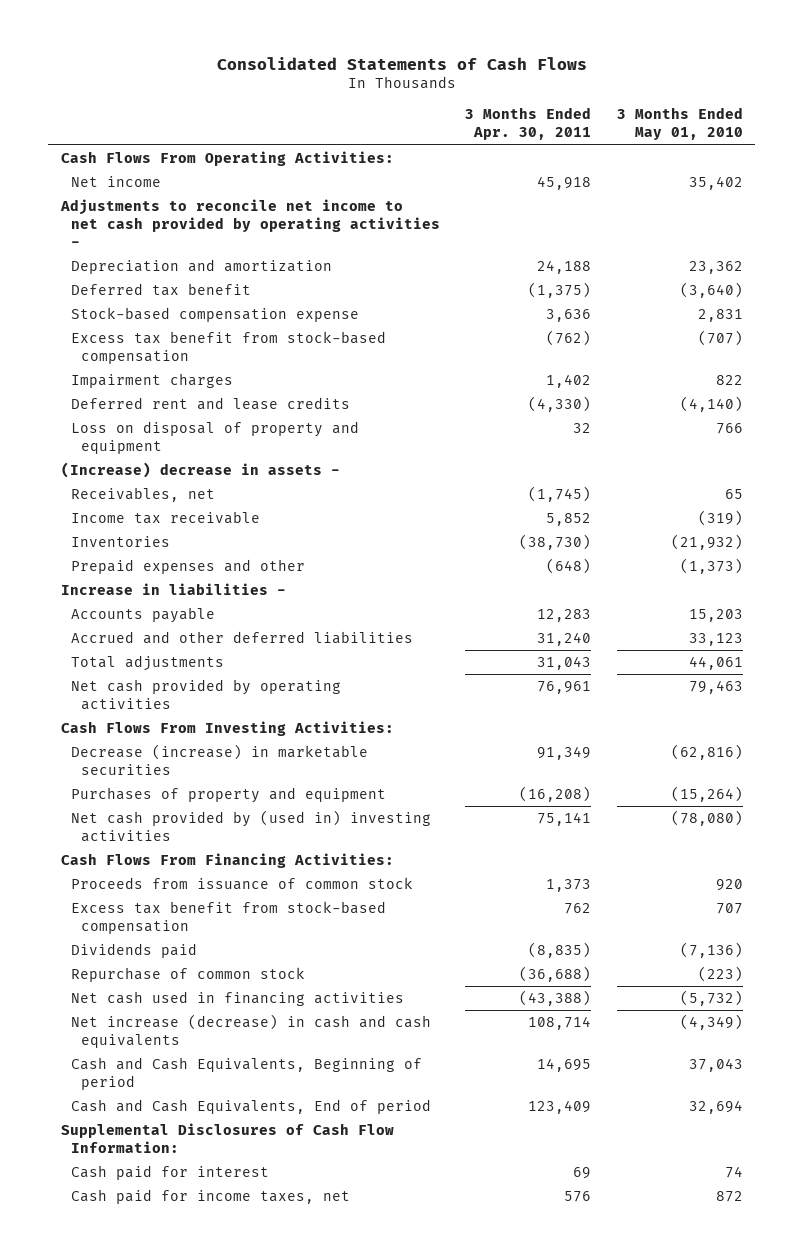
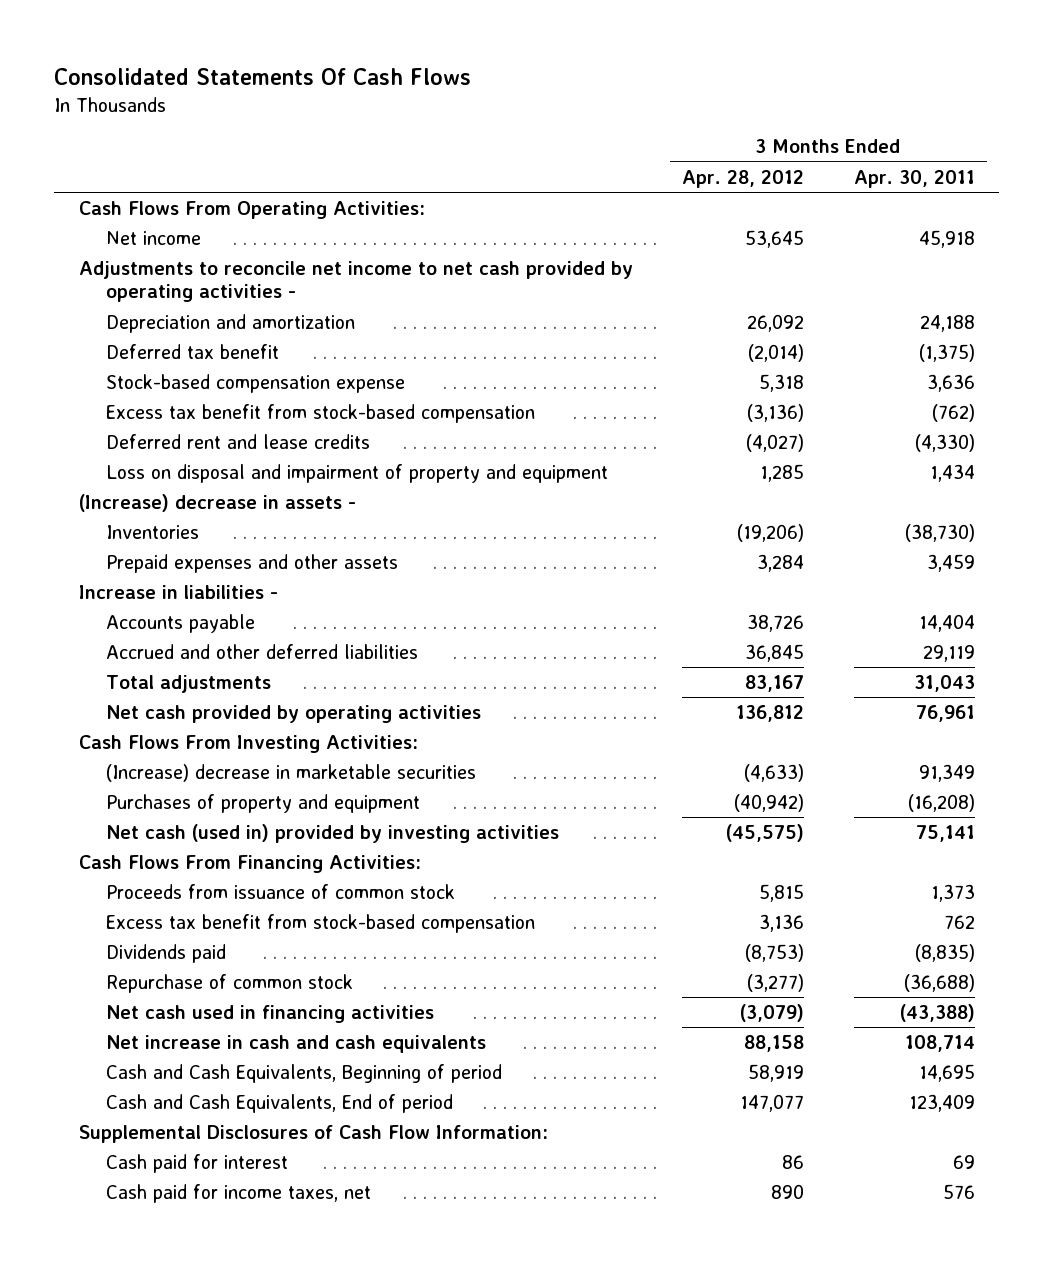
[216,56,587,70] Consolidated Statements of Cash Flows -> [53,67,471,85] Consolidated Statements Of Cash Flows
[616,107,743,141] 3 Months Ended May 01, 2010 -> none
none -> [682,169,805,188] Apr. 28, 2012
[70,372,233,388] Impairment charges -> none
[70,420,359,455] Loss on disposal of property and equipment -> [105,463,608,483] Loss on disposal and impairment of property and equipment
[573,422,592,433] 32 -> [929,463,975,482] 1,434
[70,486,215,502] Receivables, net -> none
[70,510,260,524] Income tax receivable -> none
[70,558,305,574] Prepaid expenses and other -> [105,553,398,573] Prepaid expenses and other assets
[546,557,592,574] (648) -> [926,553,975,572] 3,459
[537,608,592,622] 12,283 -> [918,613,975,632] 14,404
[537,631,592,646] 31,240 -> [922,644,975,662] 29,119
[70,743,368,776] Decrease (increase) in marketable securities -> [105,763,476,782] (Increase) decrease in marketable securities
[70,809,431,843] Net cash provided by (used in) investing activities -> [105,823,559,843] Net cash (used in) provided by investing activities
[70,1013,431,1049] Net increase (decrease) in cash and cash equivalents -> [105,1034,486,1053] Net increase in cash and cash equivalents

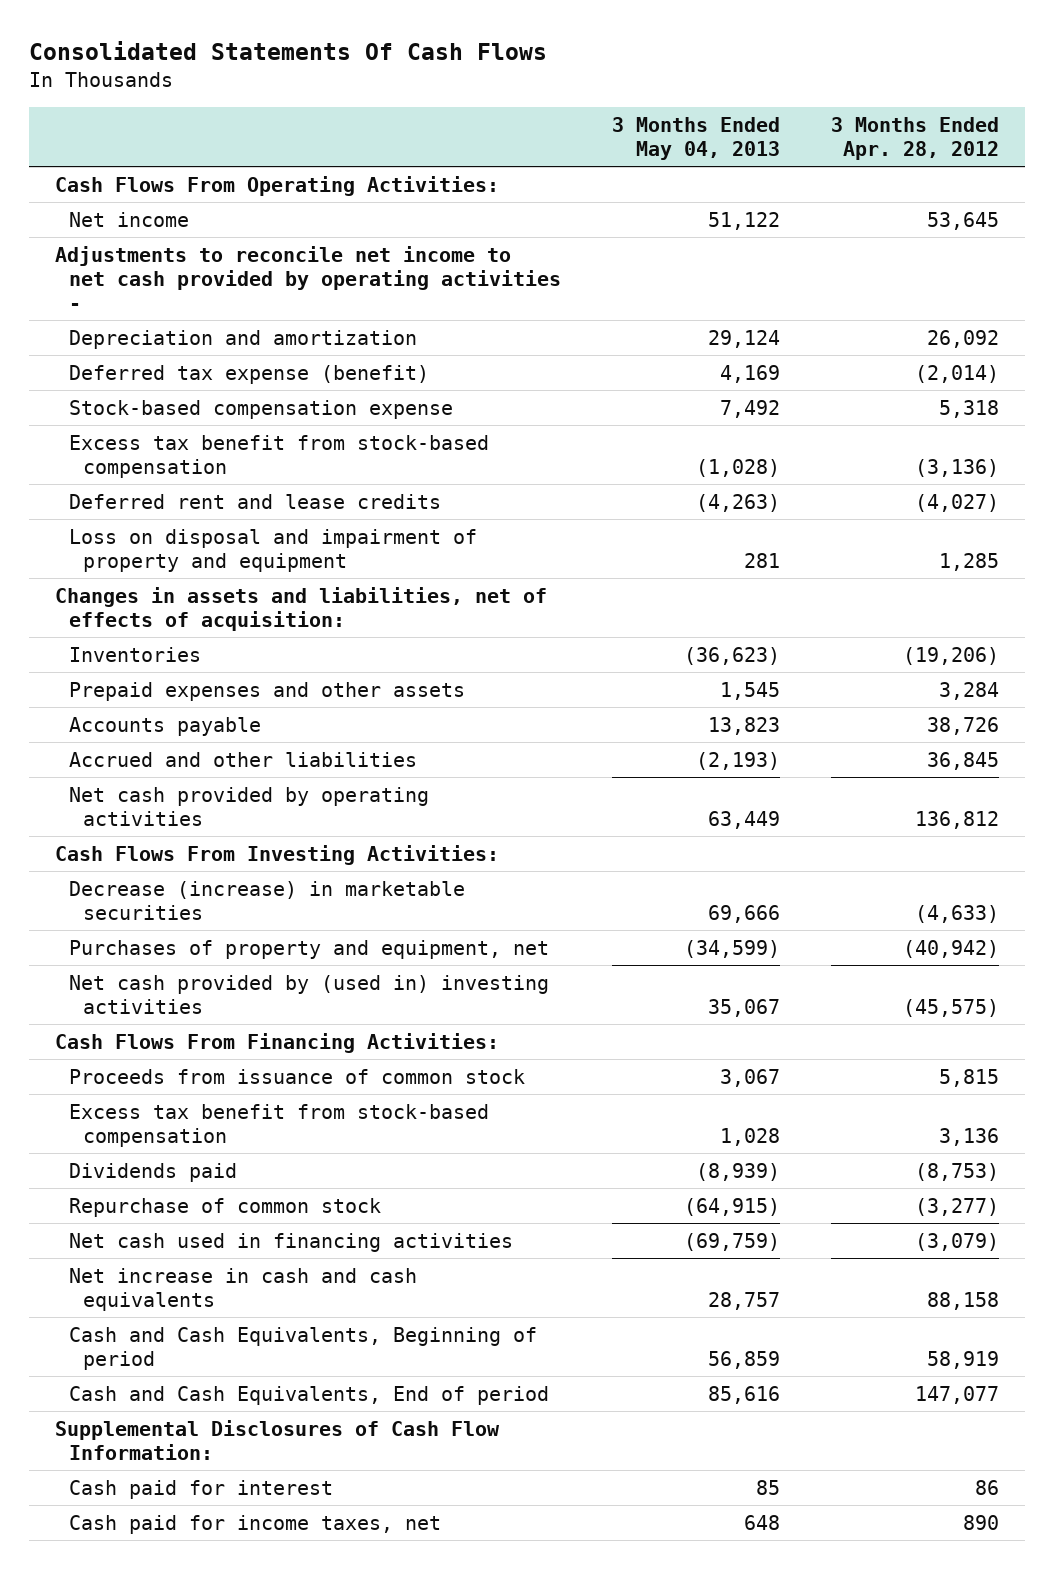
[853,169,975,188] Apr. 30, 2011 -> none
none -> [612,116,781,160] 3 Months Ended May 04, 2013
[105,343,279,359] Deferred tax benefit -> [68,364,429,384] Deferred tax expense (benefit)
[78,493,356,512] (Increase) decrease in assets - -> none
none -> [54,586,547,631] Changes in assets and liabilities, net of effects of acquisition:
[78,584,278,599] Increase in liabilities - -> none
[105,674,271,693] Total adjustments -> none
[105,643,418,659] Accrued and other deferred liabilities -> [68,751,417,767] Accrued and other liabilities
[105,763,476,782] (Increase) decrease in marketable securities -> [68,880,465,920] Decrease (increase) in marketable securities
[105,793,420,813] Purchases of property and equipment -> [68,939,549,959] Purchases of property and equipment, net
[105,823,559,843] Net cash (used in) provided by investing activities -> [68,974,549,1014] Net cash provided by (used in) investing activities

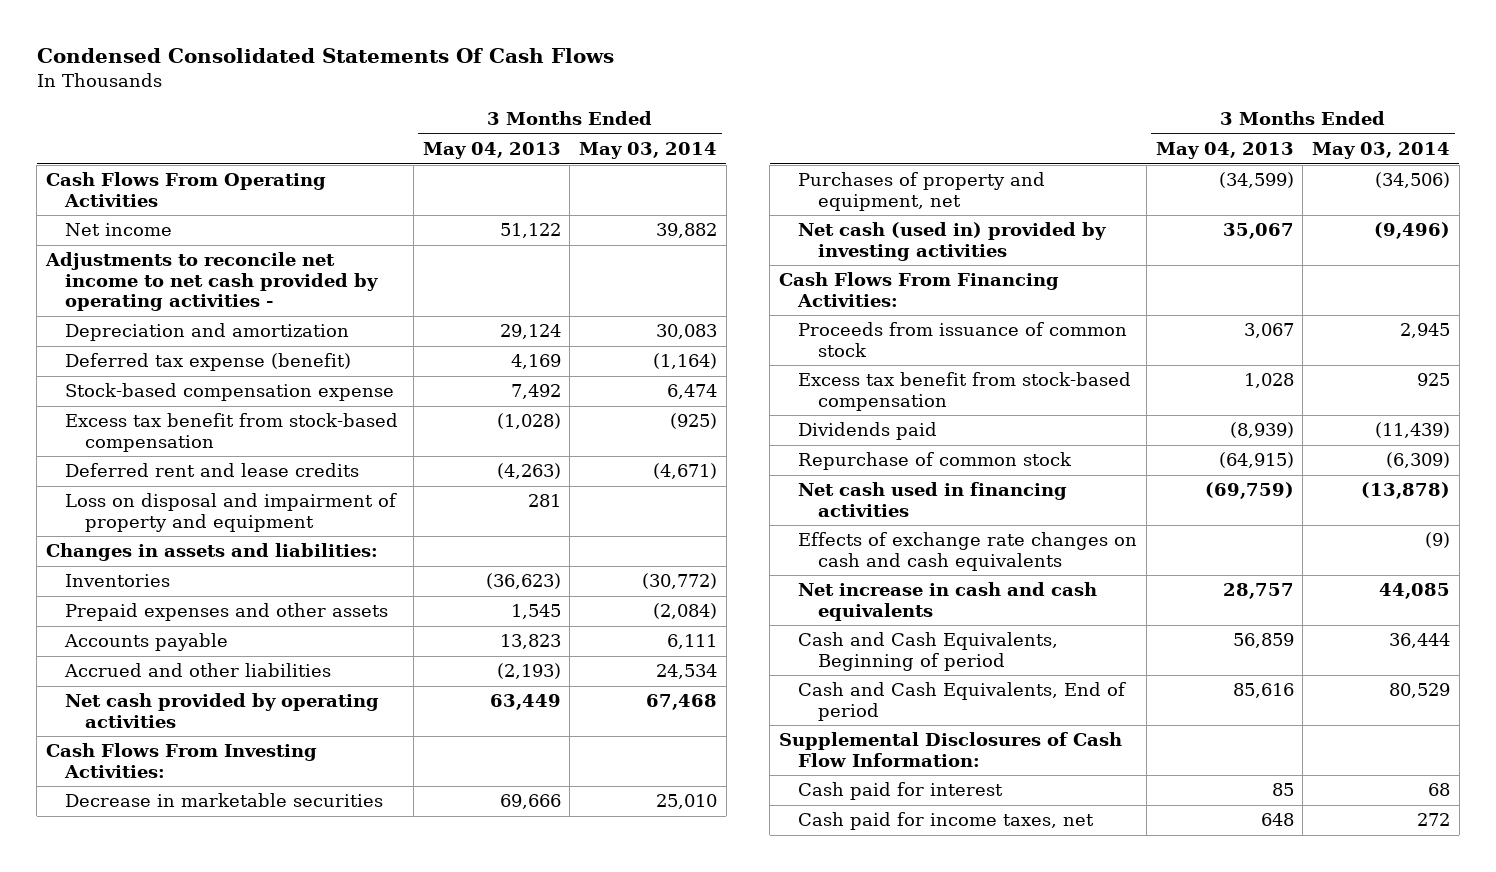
[29,40,548,60] Consolidated Statements Of Cash Flows -> [36,48,614,64] Condensed Consolidated Statements Of Cash Flows
[831,116,1000,160] 3 Months Ended Apr. 28, 2012 -> none
none -> [579,142,718,160] May 03, 2014
[54,175,499,196] Cash Flows From Operating Activities: -> [45,172,326,207] Cash Flows From Operating Activities
[54,586,547,631] Changes in assets and liabilities, net of effects of acquisition: -> [45,543,378,562] Changes in assets and liabilities:
[68,880,465,920] Decrease (increase) in marketable securities -> [65,793,384,808] Decrease in marketable securities
[68,974,549,1014] Net cash provided by (used in) investing activities -> [798,222,1107,261] Net cash (used in) provided by investing activities
none -> [798,532,1138,571] Effects of exchange rate changes on cash and cash equivalents

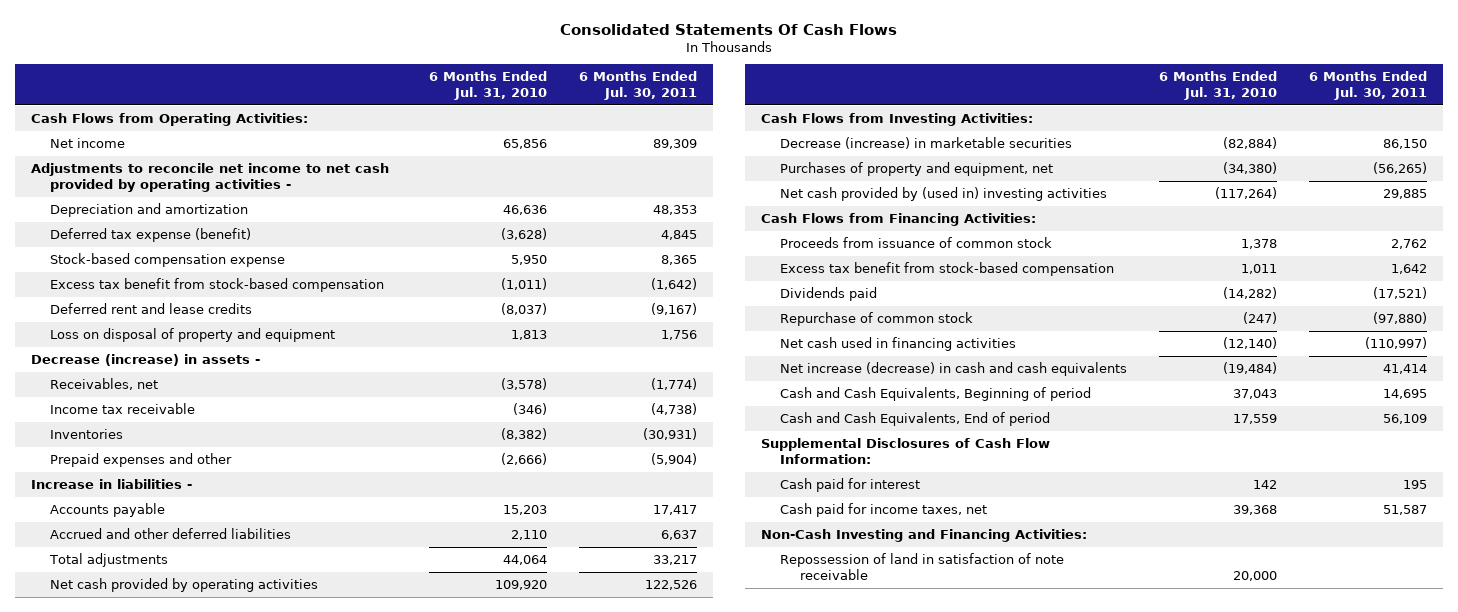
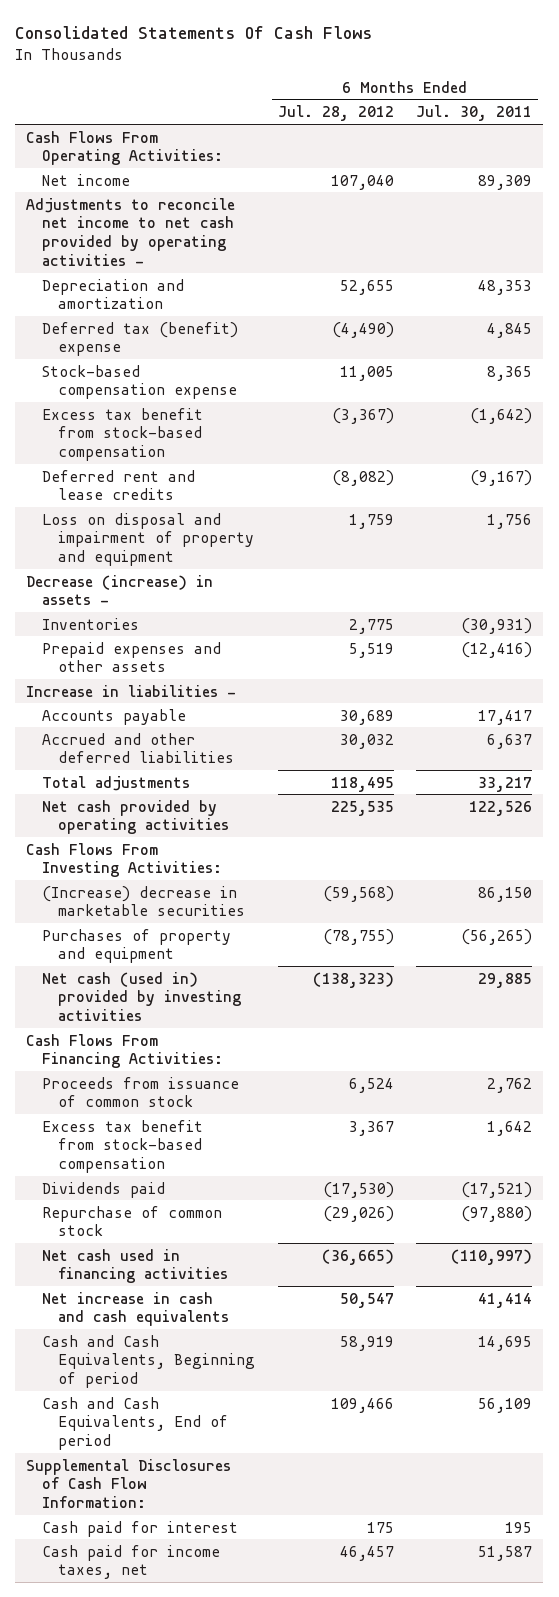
[429,71,548,101] 6 Months Ended Jul. 31, 2010 -> none
none -> [277,105,394,122] Jul. 28, 2012
[30,112,308,126] Cash Flows from Operating Activities: -> [26,130,224,166] Cash Flows From Operating Activities:
[50,227,252,242] Deferred tax expense (benefit) -> [42,321,239,357] Deferred tax (benefit) expense
[50,327,336,342] Loss on disposal of property and equipment -> [42,512,255,567] Loss on disposal and impairment of property and equipment
[50,377,159,390] Receivables, net -> none
[50,402,196,414] Income tax receivable -> none
[50,452,233,467] Prepaid expenses and other -> [42,641,222,673] Prepaid expenses and other assets
[651,452,698,465] (5,904) -> [461,641,533,658] (12,416)
[760,112,1033,126] Cash Flows from Investing Activities: -> [26,842,223,878] Cash Flows From Investing Activities:
[780,136,1073,149] Decrease (increase) in marketable securities -> [42,885,246,917] (Increase) decrease in marketable securities
[780,161,1054,176] Purchases of property and equipment, net -> [42,928,232,964] Purchases of property and equipment
[780,186,1108,201] Net cash provided by (used in) investing activities -> [42,971,242,1022] Net cash (used in) provided by investing activities
[760,212,1036,226] Cash Flows from Financing Activities: -> [26,1033,224,1069] Cash Flows From Financing Activities:
[780,361,1128,376] Net increase (decrease) in cash and cash equivalents -> [42,1291,230,1327] Net increase in cash and cash equivalents
[760,528,1087,542] Non-Cash Investing and Financing Activities: -> none
[780,552,1065,580] Repossession of land in satisfaction of note receivable -> none

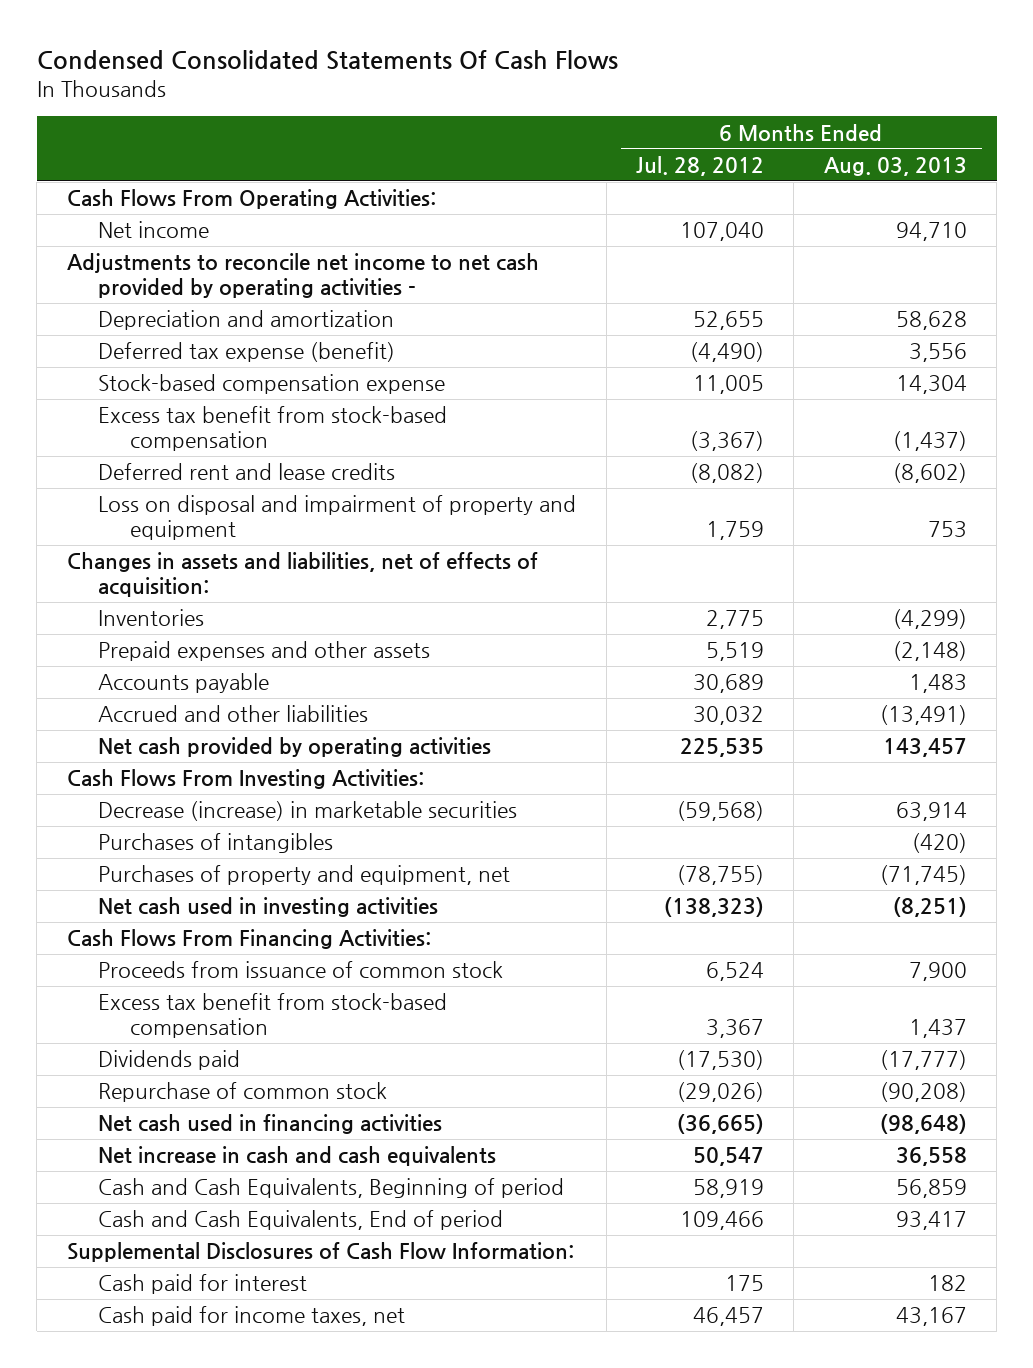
[15,26,373,40] Consolidated Statements Of Cash Flows -> [36,50,618,71] Condensed Consolidated Statements Of Cash Flows
[416,105,533,122] Jul. 30, 2011 -> none
none -> [823,156,967,176] Aug. 03, 2013
[42,321,239,357] Deferred tax (benefit) expense -> [98,342,396,363] Deferred tax expense (benefit)
[26,574,214,606] Decrease (increase) in assets - -> none
none -> [66,552,538,598] Changes in assets and liabilities, net of effects of acquisition:
[26,684,237,697] Increase in liabilities - -> none
[42,775,191,791] Total adjustments -> none
[42,732,235,764] Accrued and other deferred liabilities -> [98,705,369,723] Accrued and other liabilities
[42,885,246,917] (Increase) decrease in marketable securities -> [98,801,518,822] Decrease (increase) in marketable securities
none -> [98,833,334,854] Purchases of intangibles
[42,928,232,964] Purchases of property and equipment -> [98,865,511,886] Purchases of property and equipment, net
[42,971,242,1022] Net cash (used in) provided by investing activities -> [98,897,439,918] Net cash used in investing activities

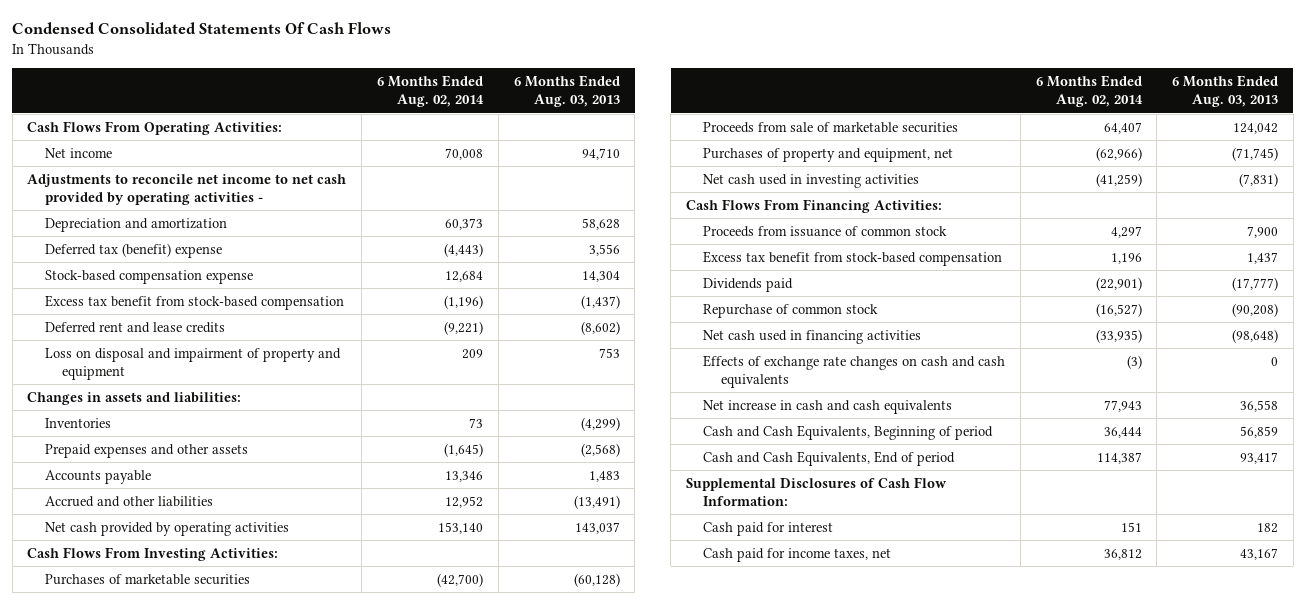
[635,155,764,176] Jul. 28, 2012 -> none
none -> [377,74,485,108] 6 Months Ended Aug. 02, 2014
[98,342,396,363] Deferred tax expense (benefit) -> [44,242,222,258] Deferred tax (benefit) expense
[66,552,538,598] Changes in assets and liabilities, net of effects of acquisition: -> [27,391,242,405] Changes in assets and liabilities:
[892,641,967,662] (2,148) -> [580,442,620,457] (2,568)
[882,738,967,758] 143,457 -> [574,521,620,534] 143,037
[98,801,518,822] Decrease (increase) in marketable securities -> none
[98,833,334,854] Purchases of intangibles -> none
none -> [44,573,250,585] Purchases of marketable securities
none -> [703,121,959,133] Proceeds from sale of marketable securities
[892,897,967,918] (8,251) -> [1239,172,1279,187] (7,831)
none -> [703,354,1006,389] Effects of exchange rate changes on cash and cash equivalents

